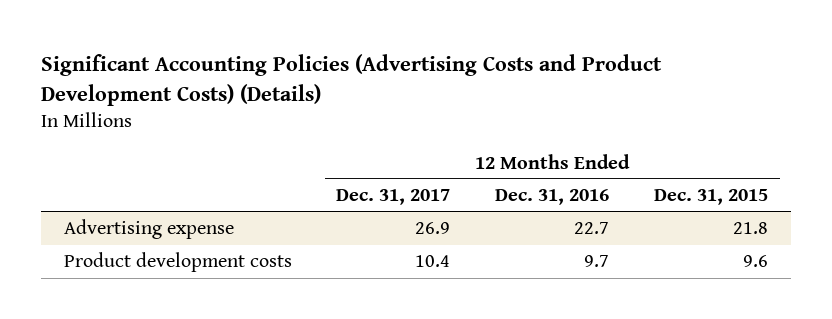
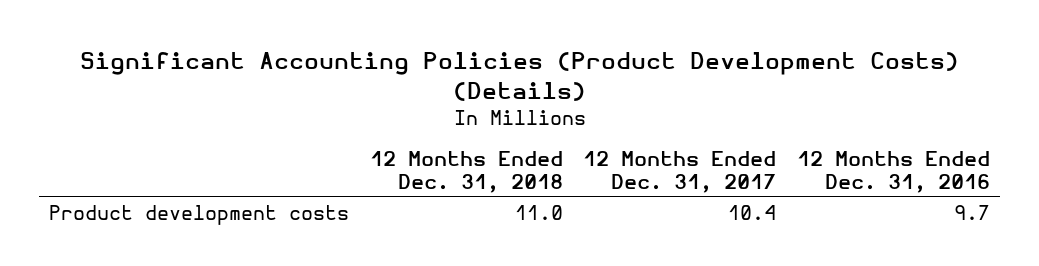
[41,54,663,106] Significant Accounting Policies (Advertising Costs and Product Development Costs) (Details) -> [79,52,959,102] Significant Accounting Policies (Product Development Costs) (Details)
[654,189,769,206] Dec. 31, 2015 -> none
none -> [369,151,563,194] 12 Months Ended Dec. 31, 2018
[63,219,234,240] Advertising expense -> none

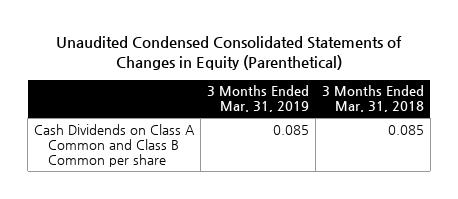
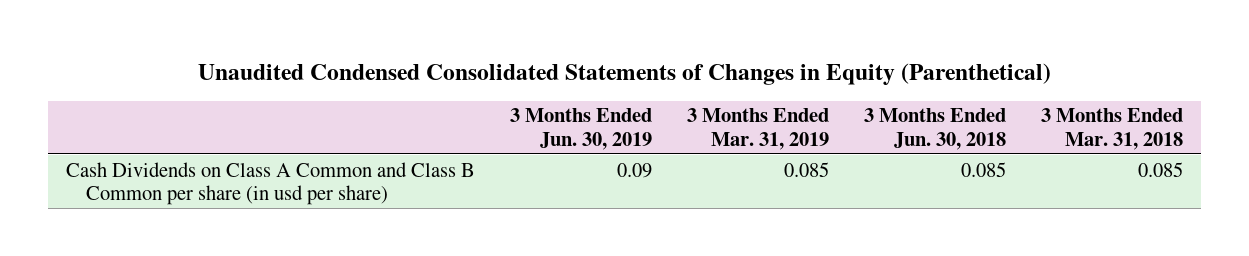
none -> [510,108,653,150] 3 Months Ended Jun. 30, 2019
none -> [864,108,1007,150] 3 Months Ended Jun. 30, 2018
[34,123,196,167] Cash Dividends on Class A Common and Class B Common per share -> [65,161,475,206] Cash Dividends on Class A Common and Class B Common per share (in usd per share)

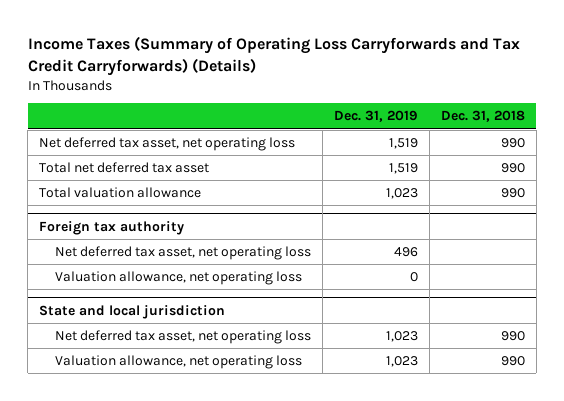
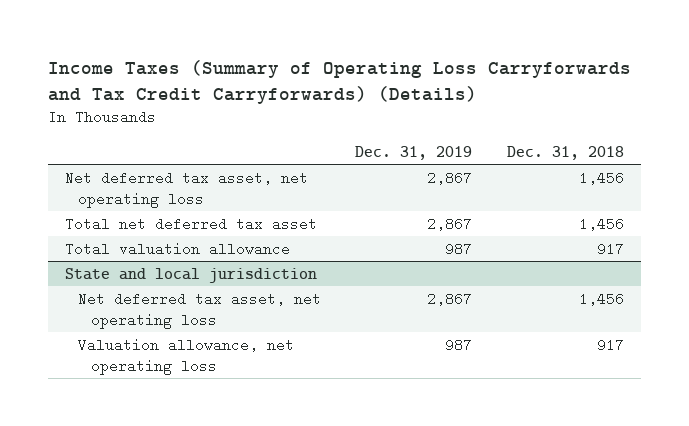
[39,220,185,235] Foreign tax authority -> none
[55,246,312,261] Net deferred tax asset, net operating loss -> none
[55,271,303,286] Valuation allowance, net operating loss -> none
[389,138,419,150] 1,519 -> [427,170,473,185] 2,867
[500,138,525,149] 990 -> [578,170,624,185] 1,456
[389,163,419,175] 1,519 -> [427,216,473,231] 2,867
[500,163,525,174] 990 -> [578,216,624,231] 1,456
[386,188,419,200] 1,023 -> [445,241,473,256] 987
[500,188,525,199] 990 -> [596,241,624,256] 917
[386,331,419,343] 1,023 -> [427,291,473,306] 2,867
[500,331,525,342] 990 -> [578,291,624,306] 1,456
[386,356,419,368] 1,023 -> [445,337,473,352] 987
[500,356,525,367] 990 -> [596,337,624,352] 917

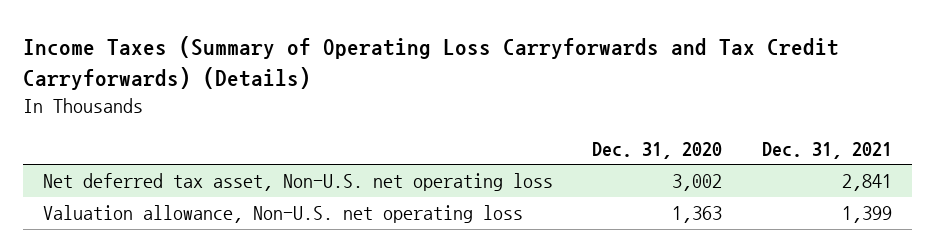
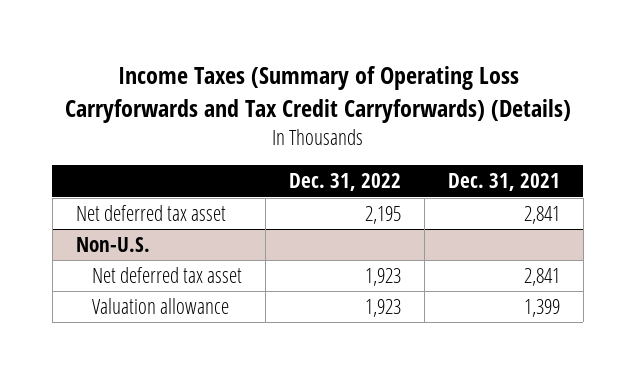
[592,141,723,159] Dec. 31, 2020 -> none
none -> [289,173,402,192] Dec. 31, 2022
[42,173,553,192] Net deferred tax asset, Non-U.S. net operating loss -> [75,205,226,222] Net deferred tax asset
none -> [75,237,150,253] Non-U.S.
none -> [92,267,243,284] Net deferred tax asset
[42,205,523,224] Valuation allowance, Non-U.S. net operating loss -> [92,298,230,315] Valuation allowance

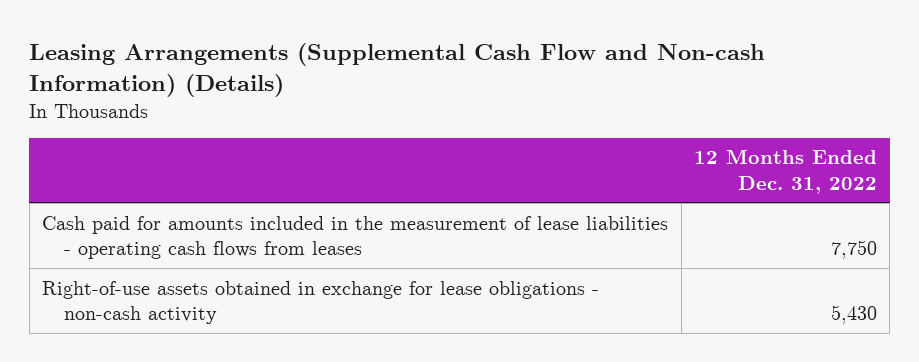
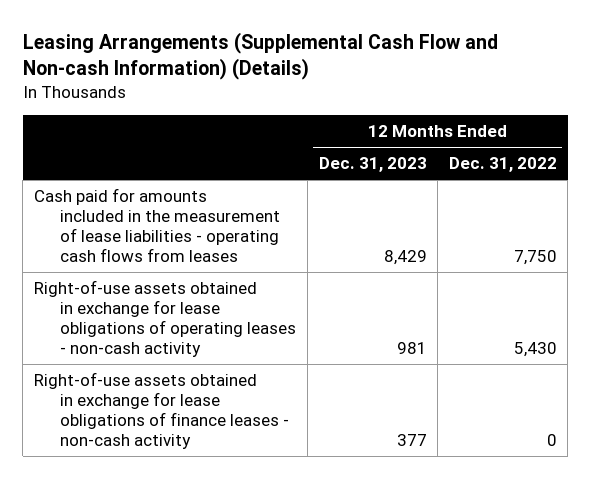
none -> [318,157,427,173] Dec. 31, 2023
[42,280,600,324] Right-of-use assets obtained in exchange for lease obligations - non-cash activity -> [33,280,297,358] Right-of-use assets obtained in exchange for lease obligations of operating leases - non-cash activity
none -> [33,372,290,450] Right-of-use assets obtained in exchange for lease obligations of finance leases - non-cash activity

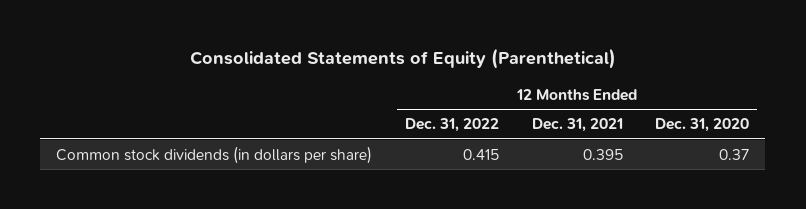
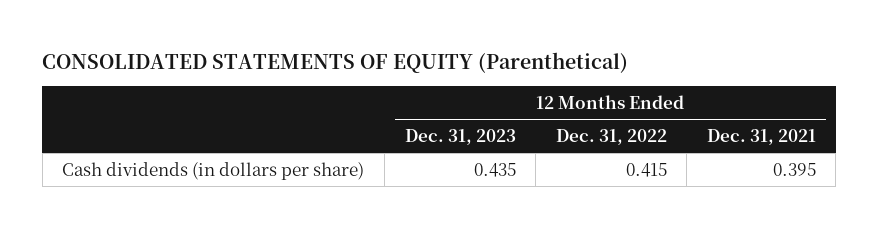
[189,48,616,70] Consolidated Statements of Equity (Parenthetical) -> [42,51,629,73] CONSOLIDATED STATEMENTS OF EQUITY (Parenthetical)
[655,118,750,133] Dec. 31, 2020 -> none
none -> [404,129,516,146] Dec. 31, 2023
[56,145,373,164] Common stock dividends (in dollars per share) -> [62,161,365,180] Cash dividends (in dollars per share)

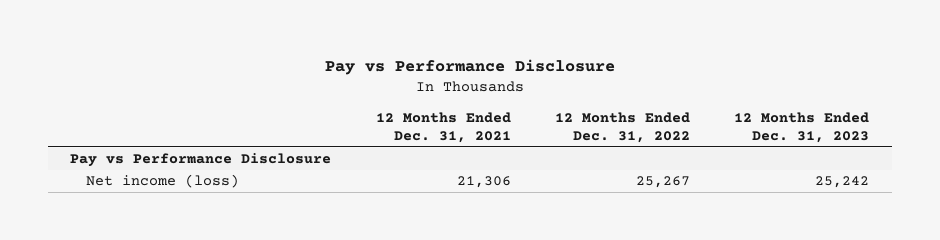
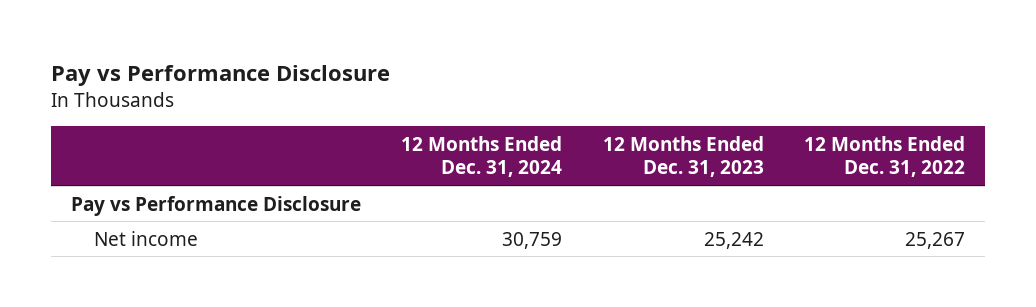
[375,111,511,143] 12 Months Ended Dec. 31, 2021 -> none
none -> [401,135,563,178] 12 Months Ended Dec. 31, 2024
[86,174,240,189] Net income (loss) -> [93,230,198,246] Net income

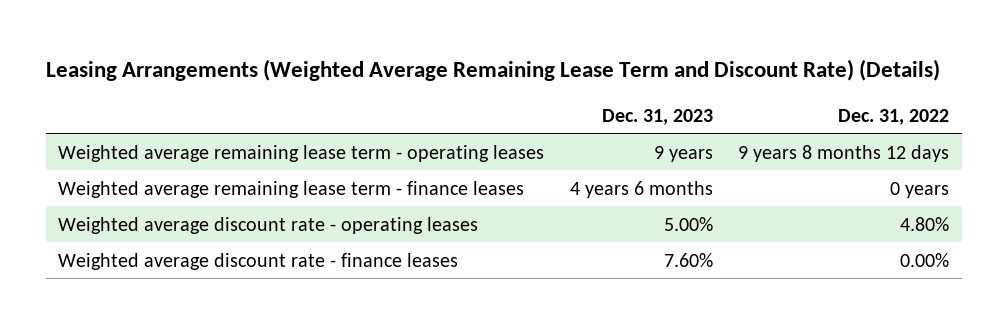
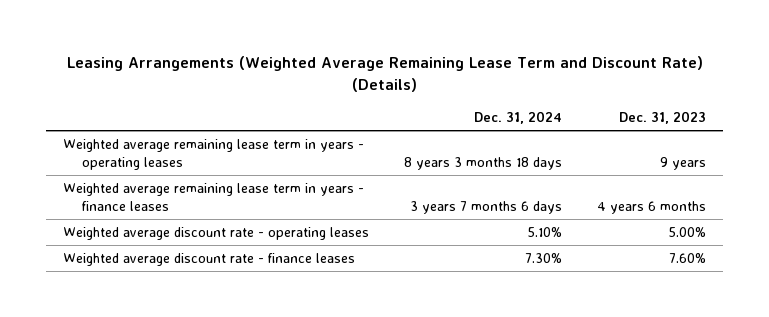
[838,108,950,125] Dec. 31, 2022 -> none
none -> [474,111,563,125] Dec. 31, 2024
[58,144,545,162] Weighted average remaining lease term - operating leases -> [63,139,365,170] Weighted average remaining lease term in years - operating leases
[58,180,525,198] Weighted average remaining lease term - finance leases -> [63,183,365,211] Weighted average remaining lease term in years - finance leases

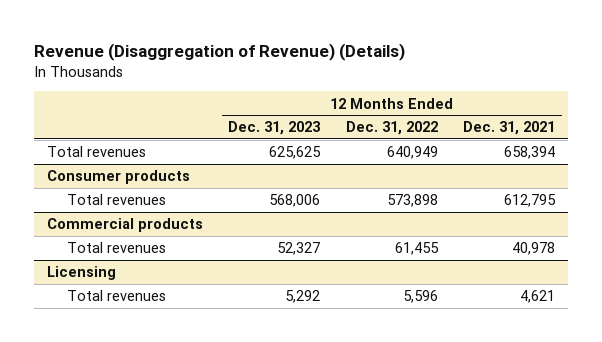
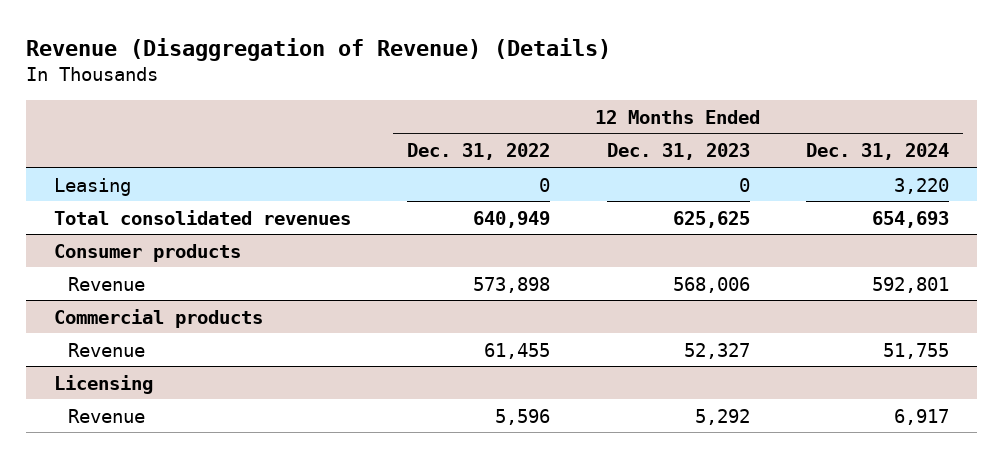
[463,121,556,136] Dec. 31, 2021 -> none
none -> [805,143,949,161] Dec. 31, 2024
none -> [54,177,132,196] Leasing
[46,146,146,158] Total revenues -> [54,209,352,225] Total consolidated revenues
[67,194,167,206] Total revenues -> [68,276,146,291] Revenue
[67,242,167,254] Total revenues -> [68,342,146,357] Revenue
[67,290,167,302] Total revenues -> [68,408,146,423] Revenue

